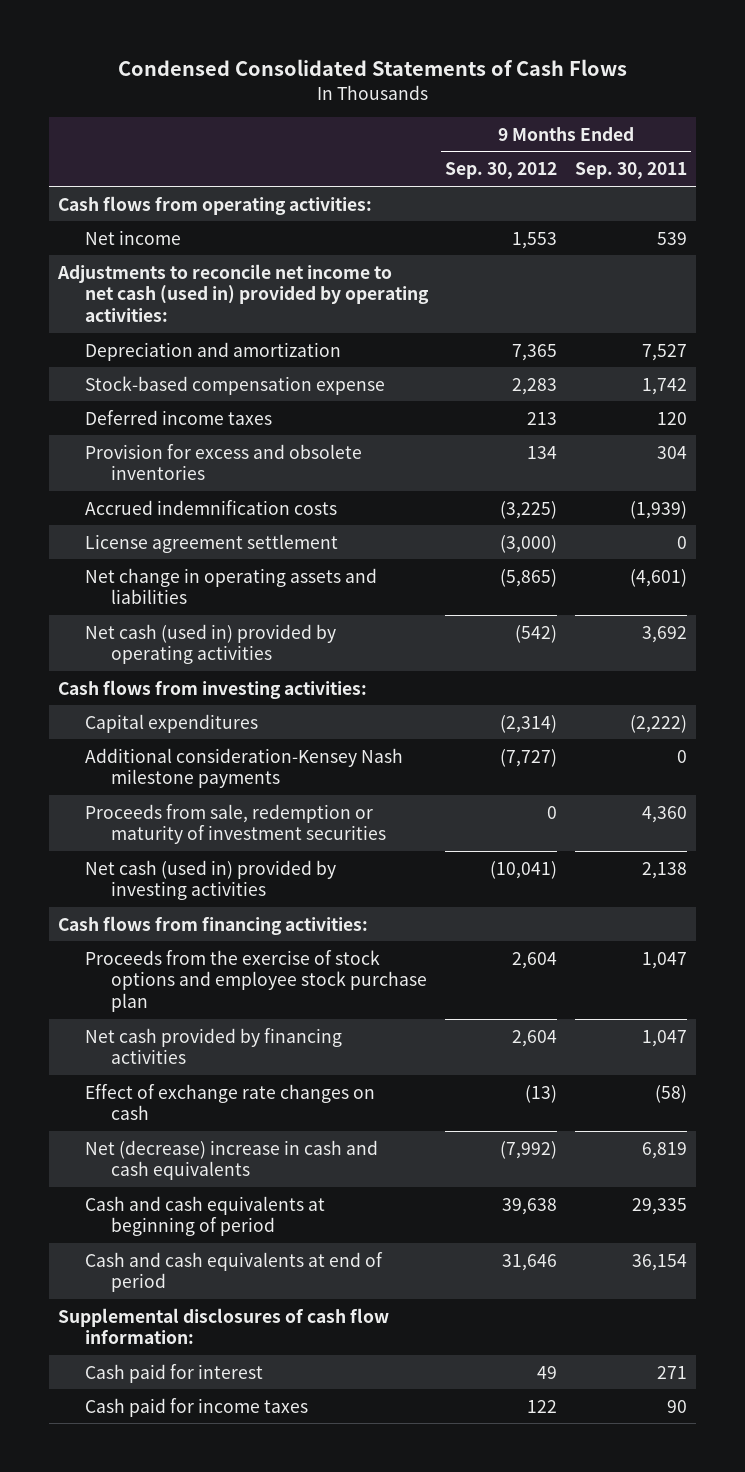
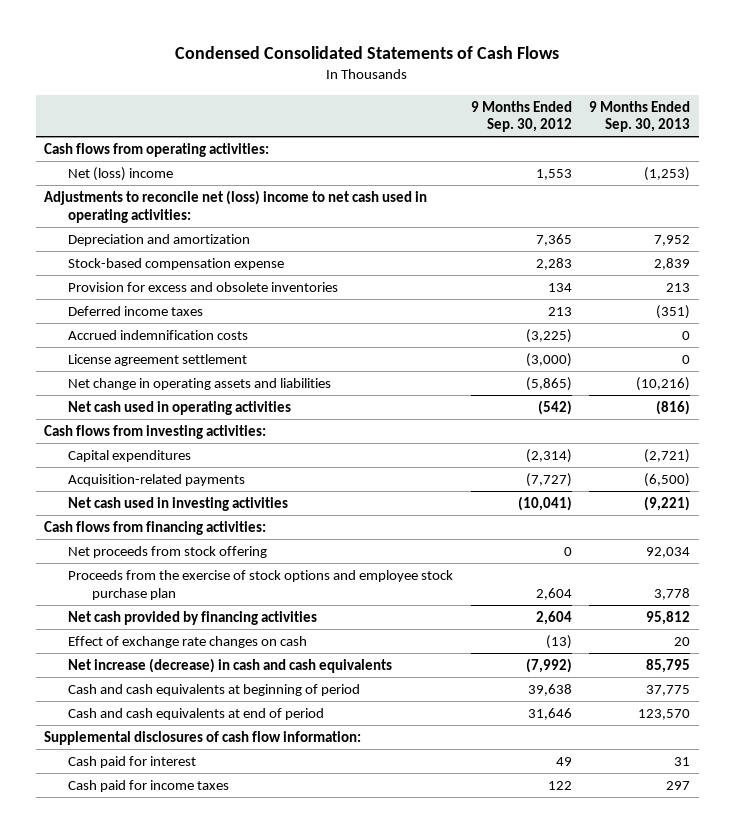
[574,162,687,180] Sep. 30, 2011 -> none
none -> [588,100,690,133] 9 Months Ended Sep. 30, 2013
[84,229,181,245] Net income -> [68,166,174,181] Net (loss) income
[57,263,429,323] Adjustments to reconcile net income to net cash (used in) provided by operating activities: -> [44,189,428,223] Adjustments to reconcile net (loss) income to net cash used in operating activities:
[84,409,272,425] Deferred income taxes -> [68,305,204,316] Deferred income taxes
[84,623,336,665] Net cash (used in) provided by operating activities -> [68,400,292,415] Net cash used in operating activities
[84,803,387,845] Proceeds from sale, redemption or maturity of investment securities -> none
[84,747,403,789] Additional consideration-Kensey Nash milestone payments -> [68,473,246,486] Acquisition-related payments
[84,859,336,901] Net cash (used in) provided by investing activities -> [68,496,289,511] Net cash used in investing activities
none -> [68,545,268,558] Net proceeds from stock offering
[84,1139,378,1181] Net (decrease) increase in cash and cash equivalents -> [68,657,393,673] Net increase (decrease) in cash and cash equivalents

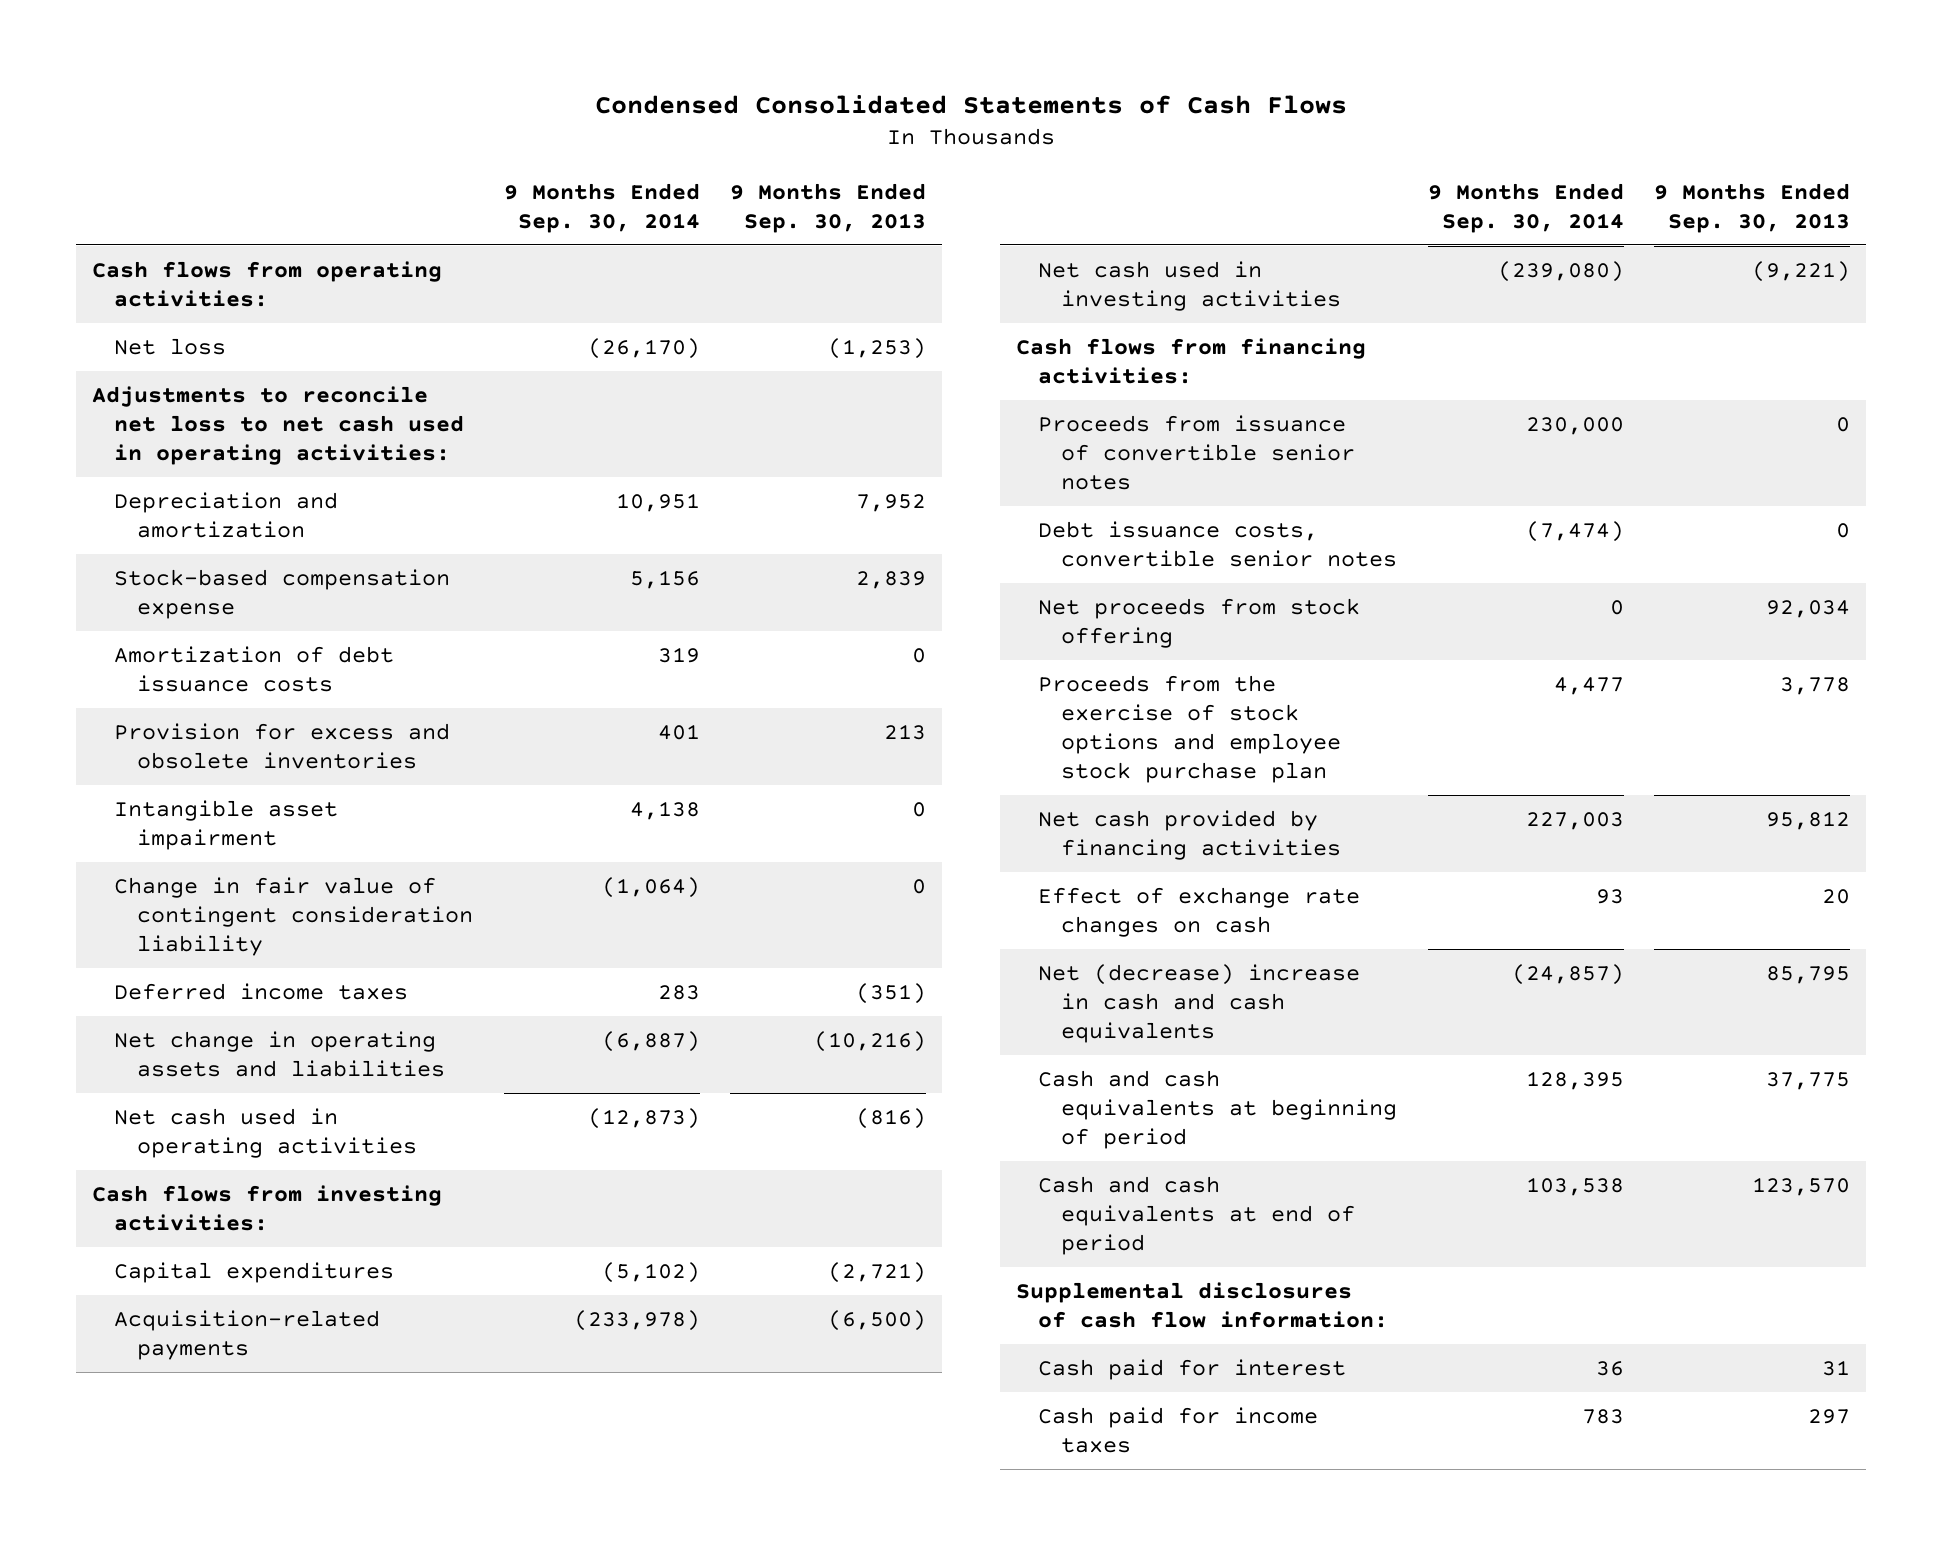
[470,100,572,133] 9 Months Ended Sep. 30, 2012 -> none
none -> [503,182,700,233] 9 Months Ended Sep. 30, 2014
[68,166,174,181] Net (loss) income -> [114,337,227,355] Net loss
[44,189,428,223] Adjustments to reconcile net (loss) income to net cash used in operating activities: -> [91,385,465,466] Adjustments to reconcile net loss to net cash used in operating activities:
none -> [114,645,395,692] Amortization of debt issuance costs
none -> [114,799,339,850] Intangible asset impairment
none -> [114,876,473,957] Change in fair value of contingent consideration liability
[68,329,249,340] Accrued indemnification costs -> none
[68,353,248,366] License agreement settlement -> none
none -> [1038,414,1356,491] Proceeds from issuance of convertible senior notes
none -> [1038,520,1398,567] Debt issuance costs, convertible senior notes
[68,657,393,673] Net increase (decrease) in cash and cash equivalents -> [1038,963,1361,1044] Net (decrease) increase in cash and cash equivalents

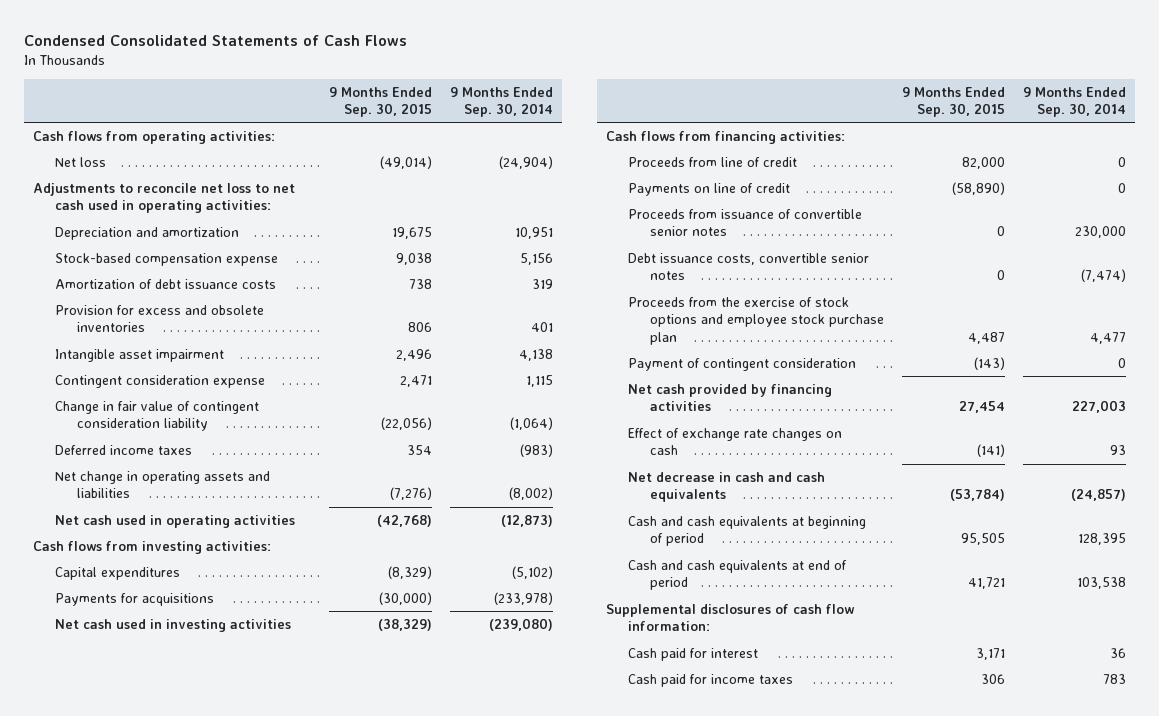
[730,182,927,233] 9 Months Ended Sep. 30, 2013 -> none
none -> [329,86,433,118] 9 Months Ended Sep. 30, 2015
[587,337,700,359] (26,170) -> [499,155,554,169] (24,904)
none -> [55,374,266,388] Contingent consideration expense
[657,984,700,1000] 283 -> [520,443,554,457] (983)
[601,1030,700,1052] (6,887) -> [509,487,554,501] (8,002)
[114,1309,381,1360] Acquisition-related payments -> [55,592,215,606] Payments for acquisitions
none -> [628,156,798,167] Proceeds from line of credit
none -> [628,182,791,196] Payments on line of credit
[1038,597,1361,648] Net proceeds from stock offering -> none
none -> [628,357,857,371] Payment of contingent consideration
[1038,963,1361,1044] Net (decrease) increase in cash and cash equivalents -> [628,471,826,503] Net decrease in cash and cash equivalents

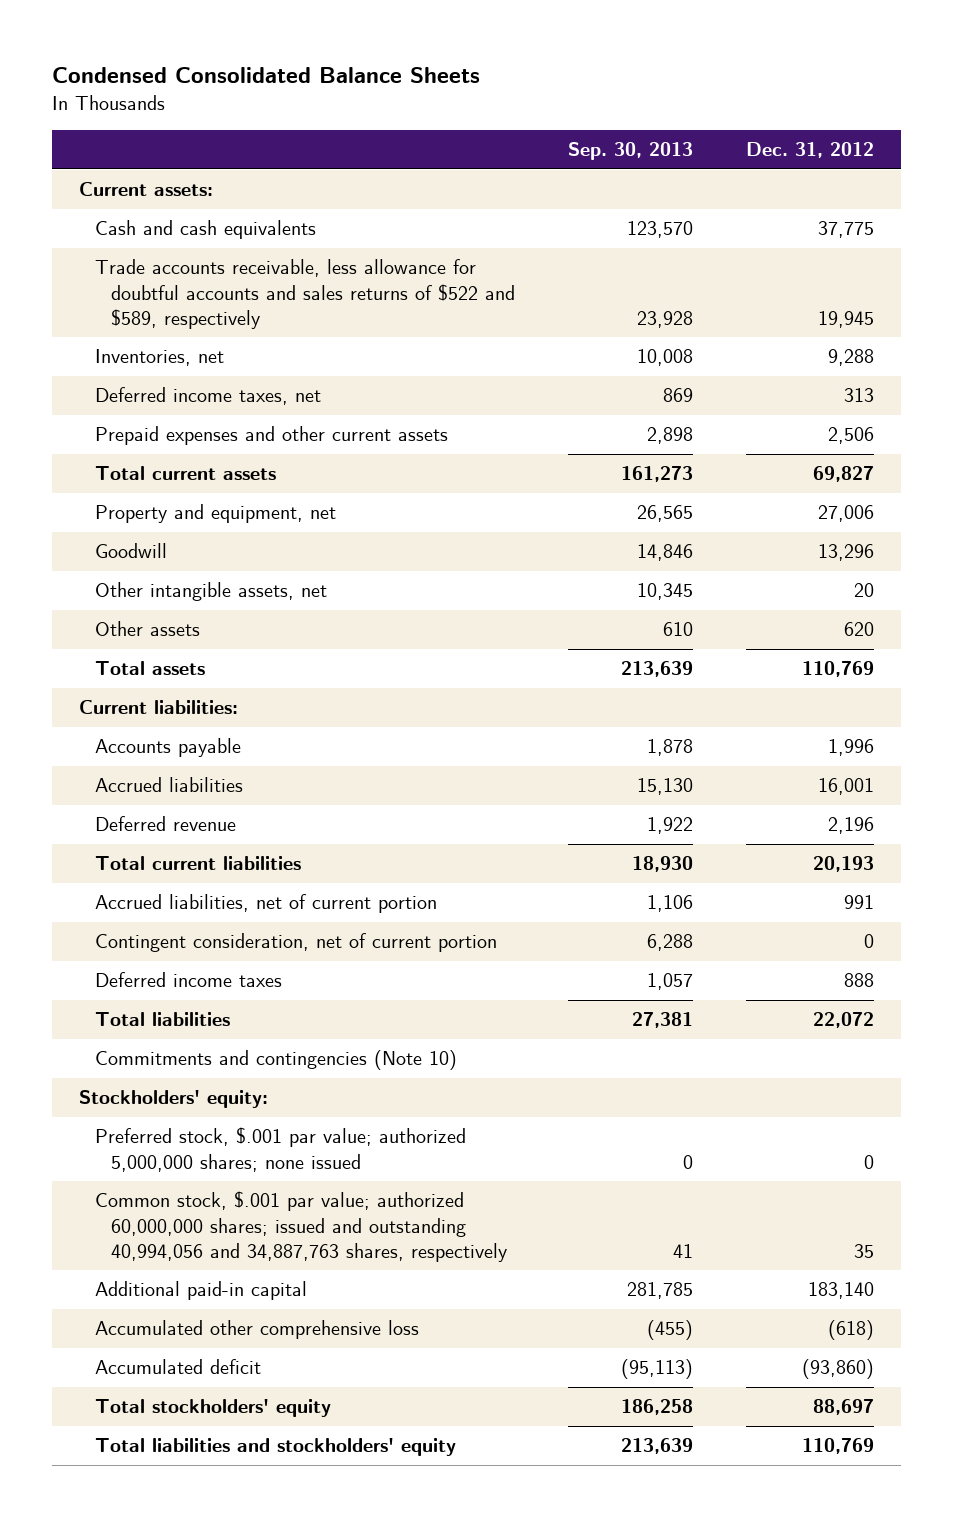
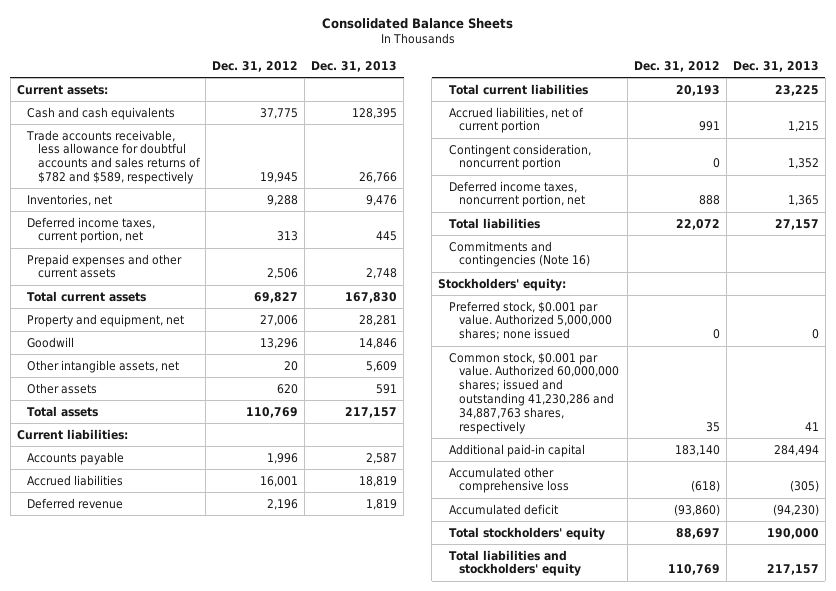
[52,67,481,84] Condensed Consolidated Balance Sheets -> [321,17,513,29] Consolidated Balance Sheets
[568,142,694,161] Sep. 30, 2013 -> none
none -> [311,60,398,72] Dec. 31, 2013
[94,259,516,330] Trade accounts receivable, less allowance for doubtful accounts and sales returns of $522 and $589, respectively -> [26,129,201,185] Trade accounts receivable, less allowance for doubtful accounts and sales returns of $782 and $589, respectively
[94,387,321,406] Deferred income taxes, net -> [27,216,156,244] Deferred income taxes, current portion, net
[94,933,497,953] Contingent consideration, net of current portion -> [448,143,591,171] Contingent consideration, noncurrent portion
[94,972,282,988] Deferred income taxes -> [448,180,586,208] Deferred income taxes, noncurrent portion, net
[94,1050,457,1071] Commitments and contingencies (Note 10) -> [448,240,591,268] Commitments and contingencies (Note 16)
[94,1127,466,1172] Preferred stock, $.001 par value; authorized 5,000,000 shares; none issued -> [448,300,613,341] Preferred stock, $0.001 par value. Authorized 5,000,000 shares; none issued
[94,1191,508,1263] Common stock, $.001 par value; authorized 60,000,000 shares; issued and outstanding 40,994,056 and 34,887,763 shares, respectively -> [448,351,620,434] Common stock, $0.001 par value. Authorized 60,000,000 shares; issued and outstanding 41,230,286 and 34,887,763 shares, respectively

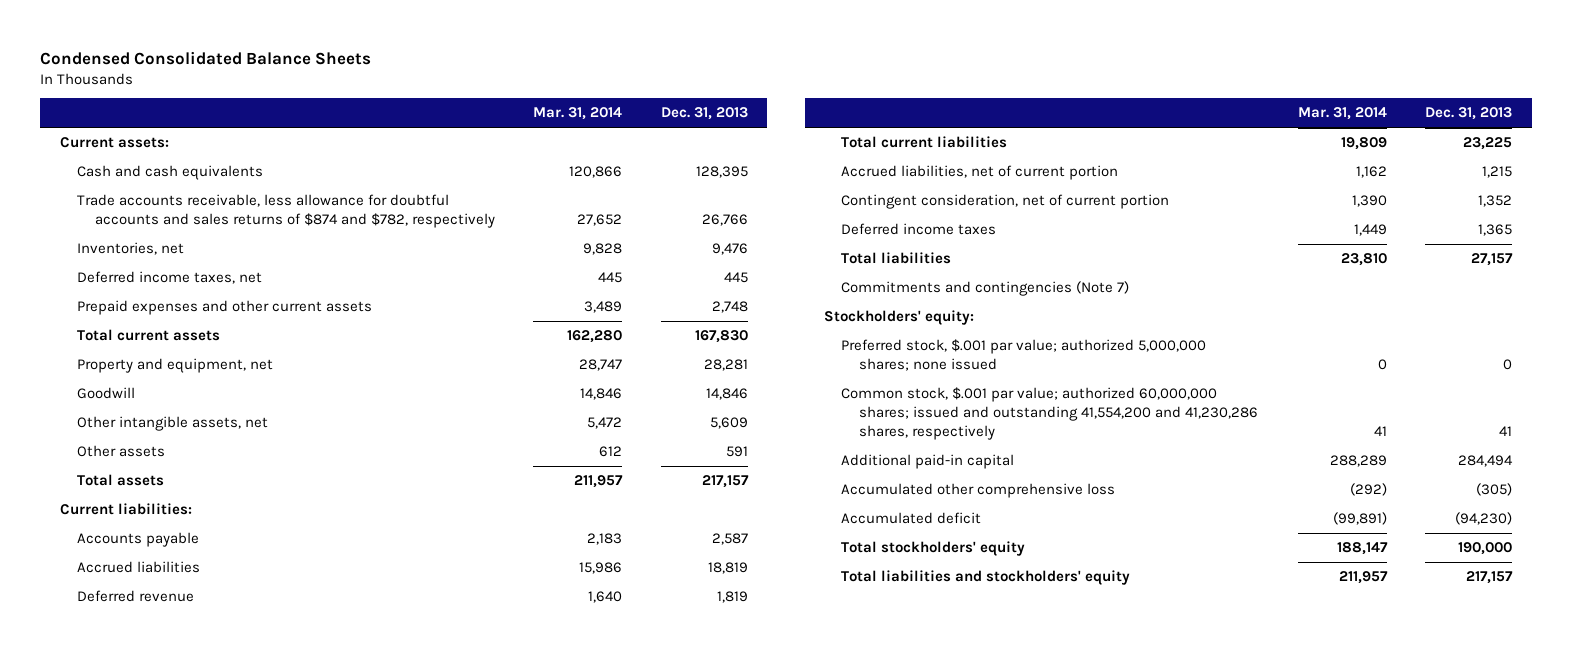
[321,17,513,29] Consolidated Balance Sheets -> [40,50,372,65] Condensed Consolidated Balance Sheets
[212,60,299,72] Dec. 31, 2012 -> none
none -> [533,107,623,121] Mar. 31, 2014
[26,129,201,185] Trade accounts receivable, less allowance for doubtful accounts and sales returns of $782 and $589, respectively -> [77,193,495,229] Trade accounts receivable, less allowance for doubtful accounts and sales returns of $874 and $782, respectively
[27,216,156,244] Deferred income taxes, current portion, net -> [77,270,263,284] Deferred income taxes, net
[448,143,591,171] Contingent consideration, noncurrent portion -> [841,193,1170,209] Contingent consideration, net of current portion
[448,180,586,208] Deferred income taxes, noncurrent portion, net -> [841,222,997,235] Deferred income taxes
[448,240,591,268] Commitments and contingencies (Note 16) -> [841,280,1130,296] Commitments and contingencies (Note 7)
[448,300,613,341] Preferred stock, $0.001 par value. Authorized 5,000,000 shares; none issued -> [841,338,1207,372] Preferred stock, $.001 par value; authorized 5,000,000 shares; none issued
[448,351,620,434] Common stock, $0.001 par value. Authorized 60,000,000 shares; issued and outstanding 41,230,286 and 34,887,763 shares, respectively -> [841,386,1258,441] Common stock, $.001 par value; authorized 60,000,000 shares; issued and outstanding 41,554,200 and 41,230,286 shares, respectively

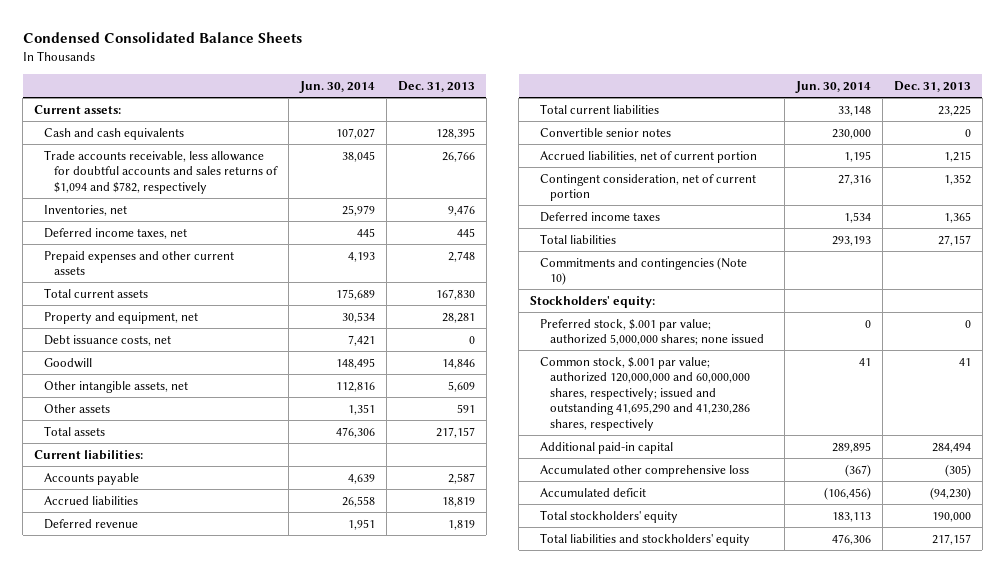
[533,107,623,121] Mar. 31, 2014 -> none
none -> [298,80,375,93] Jun. 30, 2014
[77,193,495,229] Trade accounts receivable, less allowance for doubtful accounts and sales returns of $874 and $782, respectively -> [43,149,278,194] Trade accounts receivable, less allowance for doubtful accounts and sales returns of $1,094 and $782, respectively
none -> [43,334,171,346] Debt issuance costs, net
none -> [540,127,672,137] Convertible senior notes
[841,280,1130,296] Commitments and contingencies (Note 7) -> [540,256,748,286] Commitments and contingencies (Note 10)
[841,386,1258,441] Common stock, $.001 par value; authorized 60,000,000 shares; issued and outstanding 41,554,200 and 41,230,286 shares, respectively -> [540,356,750,431] Common stock, $.001 par value; authorized 120,000,000 and 60,000,000 shares, respectively; issued and outstanding 41,695,290 and 41,230,286 shares, respectively

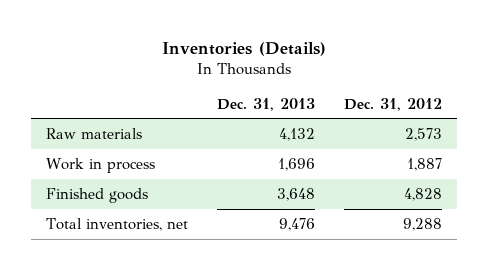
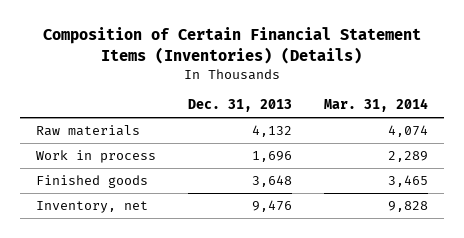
[161,42,326,57] Inventories (Details) -> [42,27,421,64] Composition of Certain Financial Statement Items (Inventories) (Details)
[343,97,442,111] Dec. 31, 2012 -> none
none -> [323,98,428,113] Mar. 31, 2014
[45,217,188,231] Total inventories, net -> [35,201,148,214] Inventory, net

